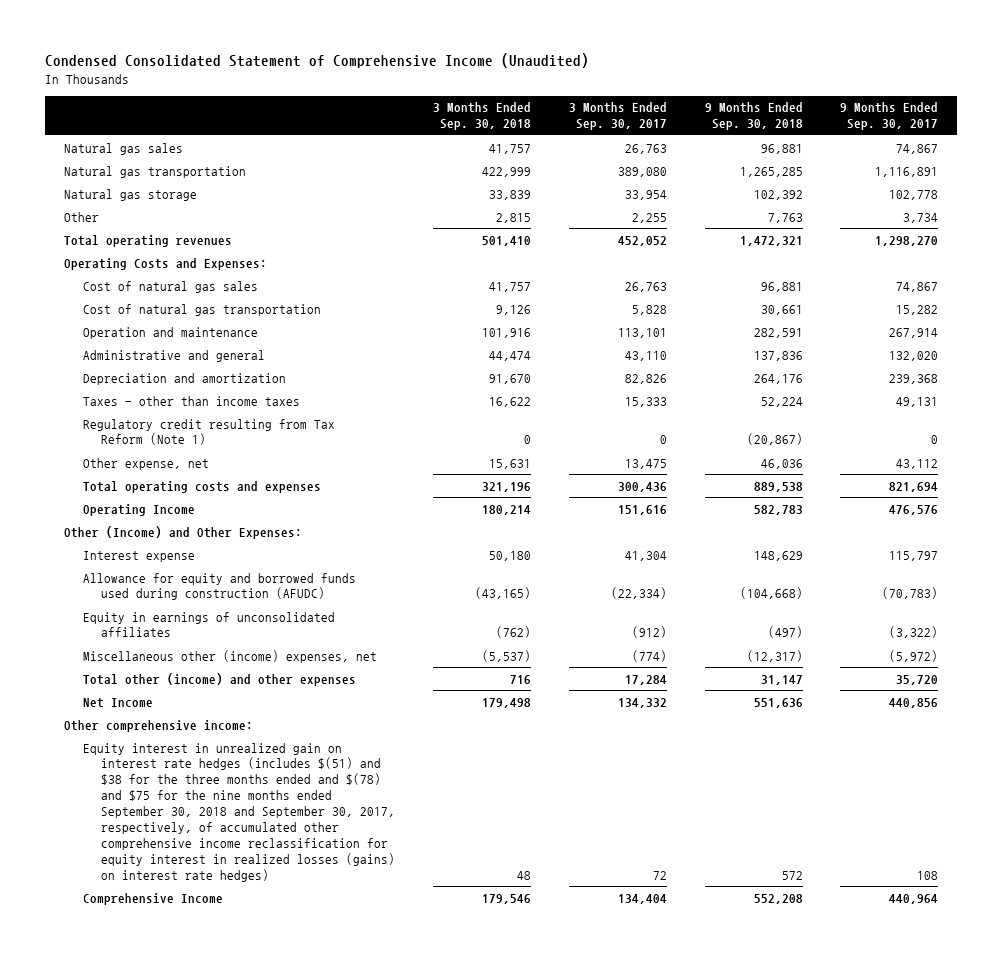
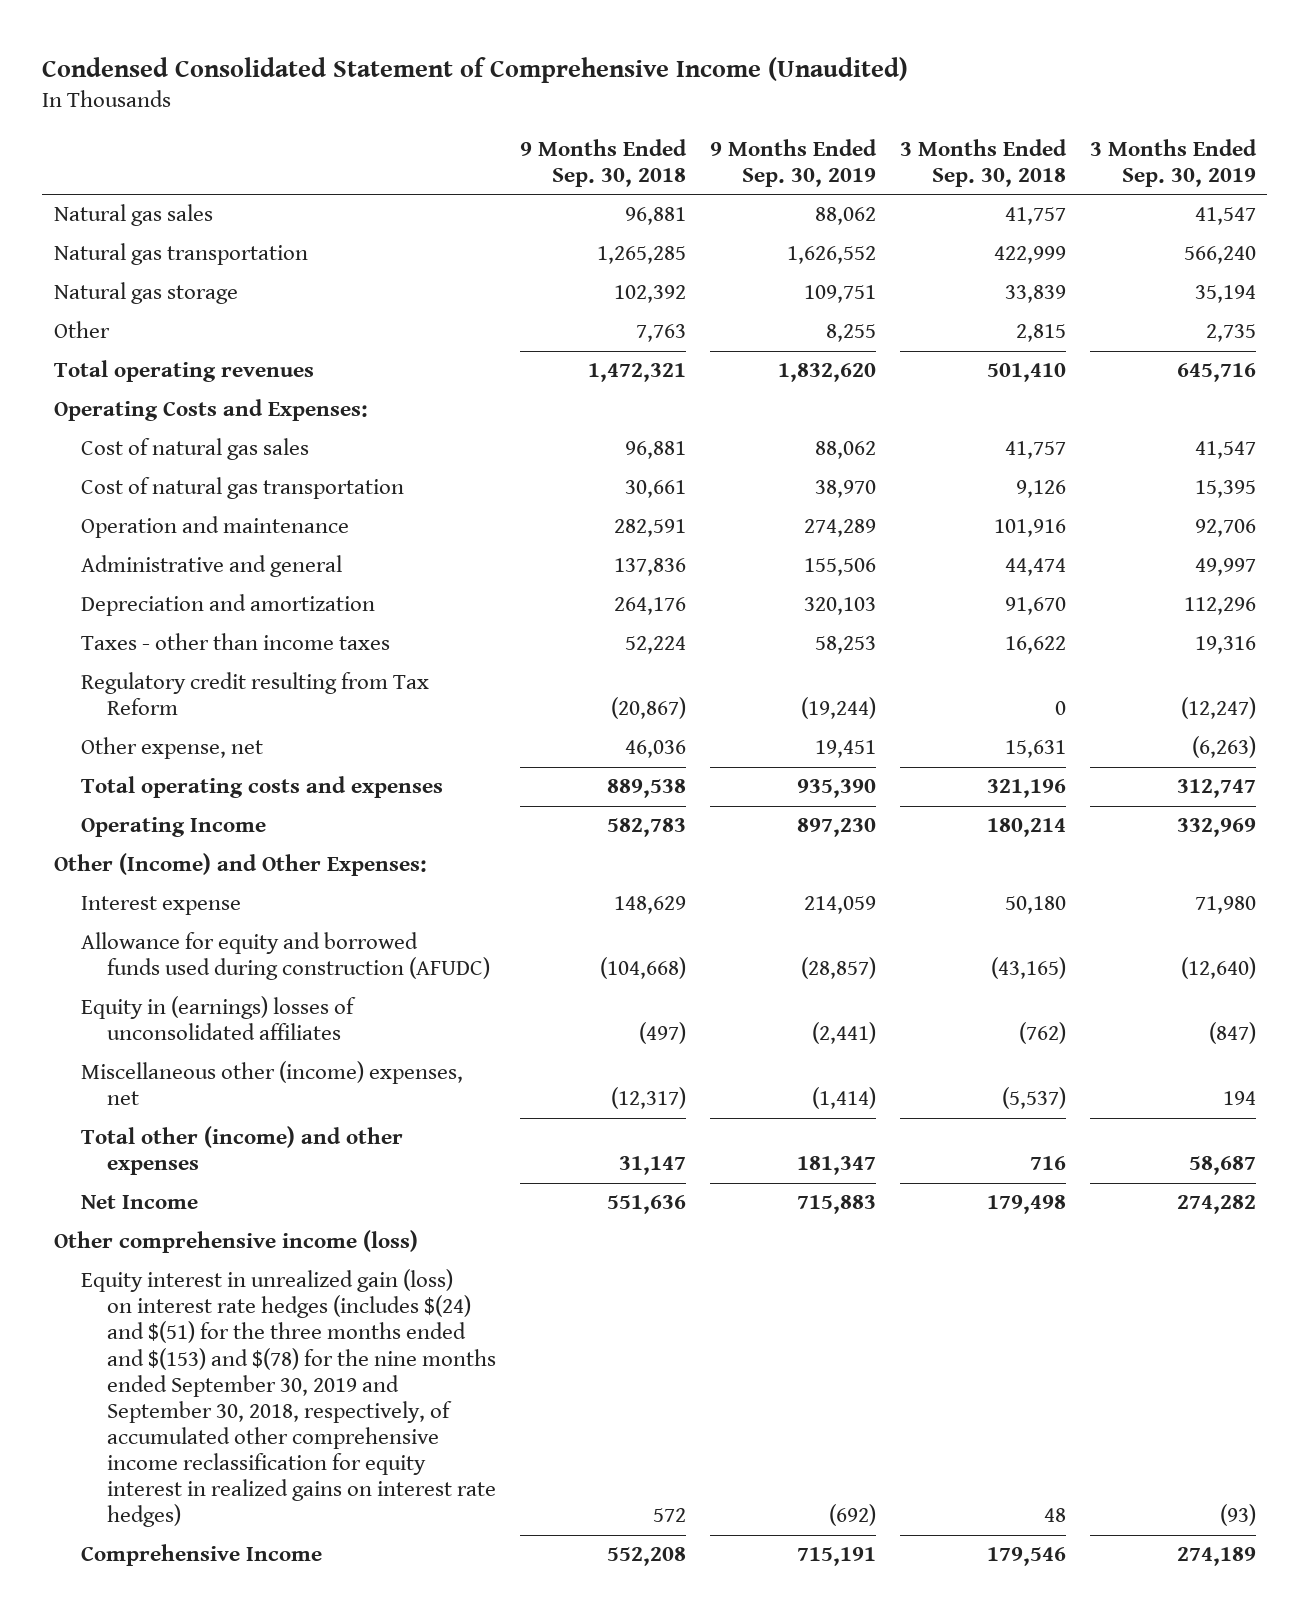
[568,102,667,131] 3 Months Ended Sep. 30, 2017 -> none
[840,102,939,131] 9 Months Ended Sep. 30, 2017 -> none
none -> [709,138,877,187] 9 Months Ended Sep. 30, 2019
none -> [1089,138,1257,187] 3 Months Ended Sep. 30, 2019
[82,418,335,446] Regulatory credit resulting from Tax Reform (Note 1) -> [80,672,429,716] Regulatory credit resulting from Tax Reform
[82,611,335,638] Equity in earnings of unconsolidated affiliates -> [80,996,356,1041] Equity in (earnings) losses of unconsolidated affiliates
[64,719,254,732] Other comprehensive income: -> [54,1230,419,1254] Other comprehensive income (loss)
[82,742,396,883] Equity interest in unrealized gain on interest rate hedges (includes $(51) and $38 for the three months ended and $(78) and $75 for the nine months ended September 30, 2018 and September 30, 2017, respectively, of accumulated other comprehensive income reclassification for equity interest in realized losses (gains) on interest rate hedges) -> [80,1269,497,1528] Equity interest in unrealized gain (loss) on interest rate hedges (includes $(24) and $(51) for the three months ended and $(153) and $(78) for the nine months ended September 30, 2019 and September 30, 2018, respectively, of accumulated other comprehensive income reclassification for equity interest in realized gains on interest rate hedges)

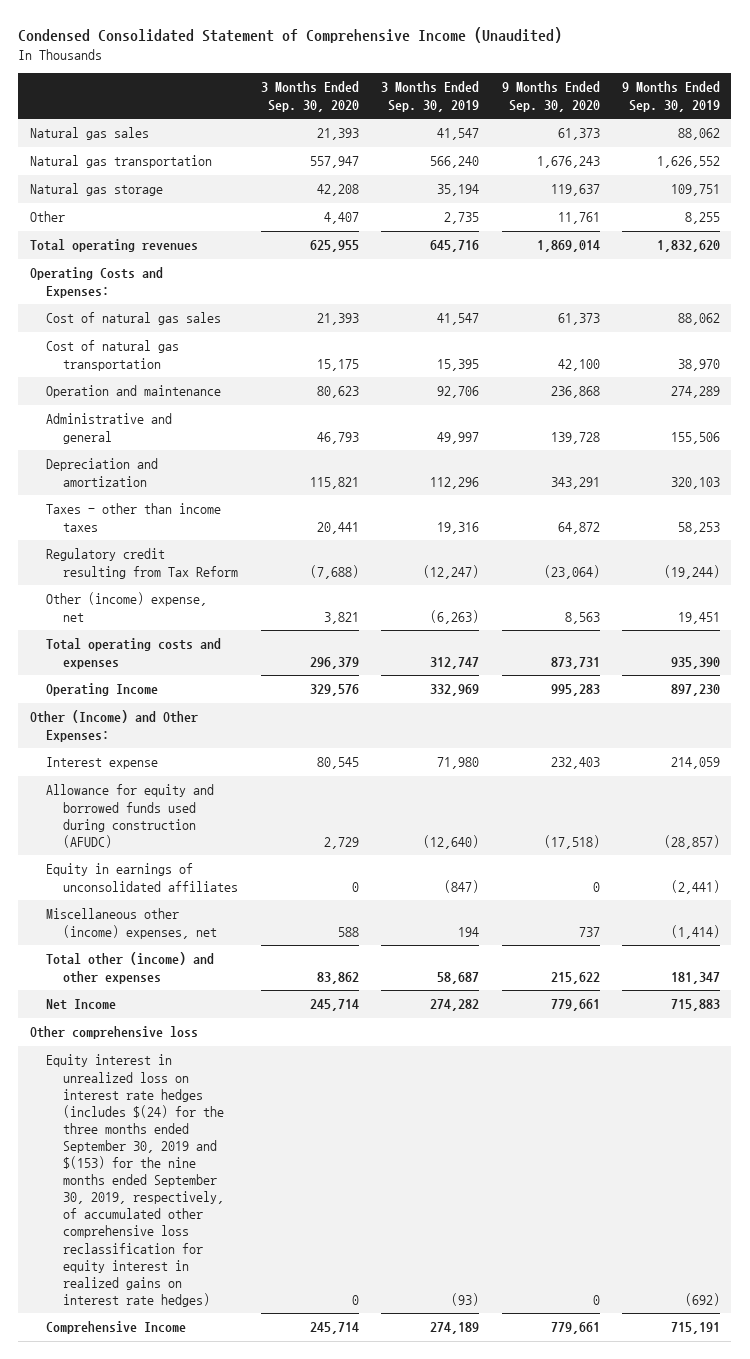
[520,138,688,187] 9 Months Ended Sep. 30, 2018 -> none
[899,138,1067,187] 3 Months Ended Sep. 30, 2018 -> none
none -> [260,81,359,112] 3 Months Ended Sep. 30, 2020
none -> [501,81,600,112] 9 Months Ended Sep. 30, 2020
[80,737,263,760] Other expense, net -> [46,592,208,622] Other (income) expense, net
[80,996,356,1041] Equity in (earnings) losses of unconsolidated affiliates -> [46,863,239,892] Equity in earnings of unconsolidated affiliates
[54,1230,419,1254] Other comprehensive income (loss) -> [29,1026,198,1040] Other comprehensive loss
[80,1269,497,1528] Equity interest in unrealized gain (loss) on interest rate hedges (includes $(24) and $(51) for the three months ended and $(153) and $(78) for the nine months ended September 30, 2019 and September 30, 2018, respectively, of accumulated other comprehensive income reclassification for equity interest in realized gains on interest rate hedges) -> [46,1054,225,1307] Equity interest in unrealized loss on interest rate hedges (includes $(24) for the three months ended September 30, 2019 and $(153) for the nine months ended September 30, 2019, respectively, of accumulated other comprehensive loss reclassification for equity interest in realized gains on interest rate hedges)

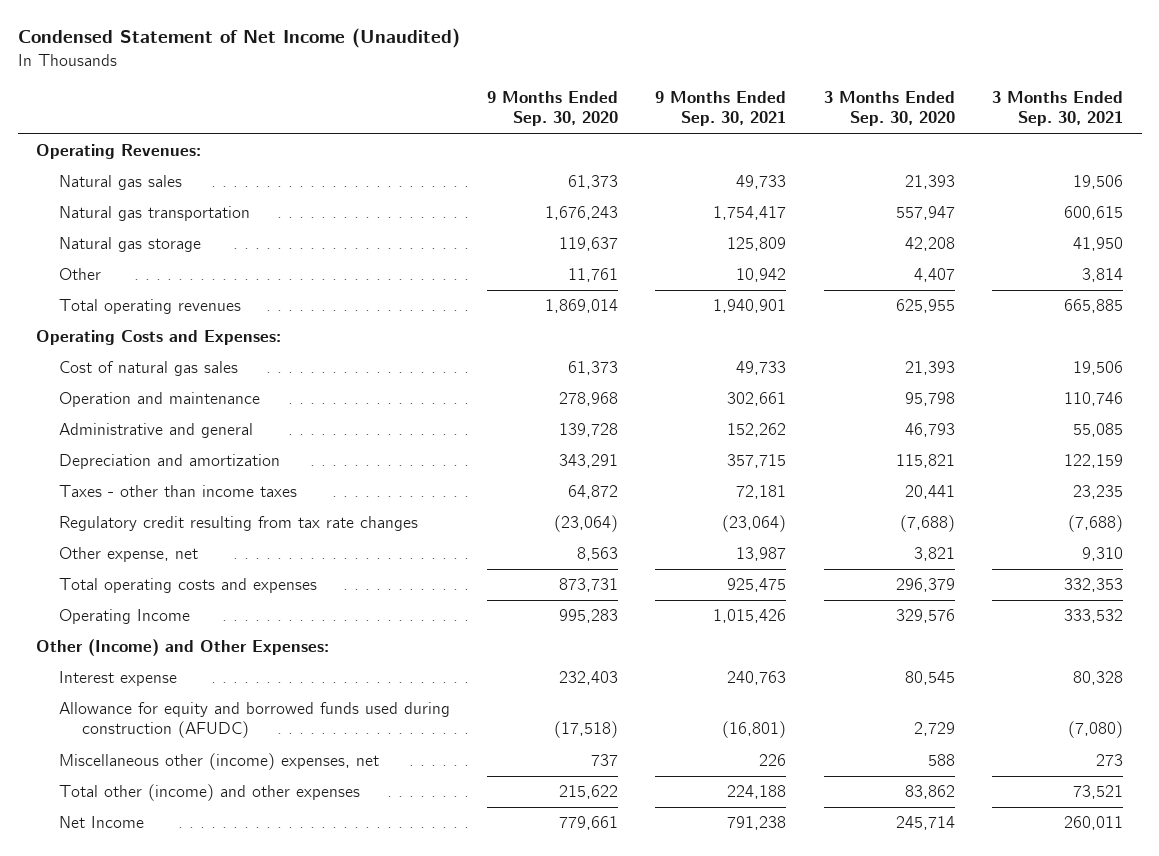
[18,27,563,44] Condensed Consolidated Statement of Comprehensive Income (Unaudited) -> [17,28,460,49] Condensed Statement of Net Income (Unaudited)
[381,81,480,112] 3 Months Ended Sep. 30, 2019 -> none
[622,81,721,112] 9 Months Ended Sep. 30, 2019 -> none
none -> [655,91,787,127] 9 Months Ended Sep. 30, 2021
none -> [991,91,1123,127] 3 Months Ended Sep. 30, 2021
none -> [36,144,202,160] Operating Revenues:
[46,340,180,371] Cost of natural gas transportation -> none
[316,386,359,399] 80,623 -> [904,392,955,407] 95,798
[550,386,600,399] 236,868 -> [559,392,619,407] 278,968
[46,548,239,579] Regulatory credit resulting from Tax Reform -> [59,516,419,532] Regulatory credit resulting from tax rate changes
[46,592,208,622] Other (income) expense, net -> [59,547,199,563] Other expense, net
[46,863,239,892] Equity in earnings of unconsolidated affiliates -> none
[29,1026,198,1040] Other comprehensive loss -> none
[46,1054,225,1307] Equity interest in unrealized loss on interest rate hedges (includes $(24) for the three months ended September 30, 2019 and $(153) for the nine months ended September 30, 2019, respectively, of accumulated other comprehensive loss reclassification for equity interest in realized gains on interest rate hedges) -> none
[46,1321,187,1335] Comprehensive Income -> none

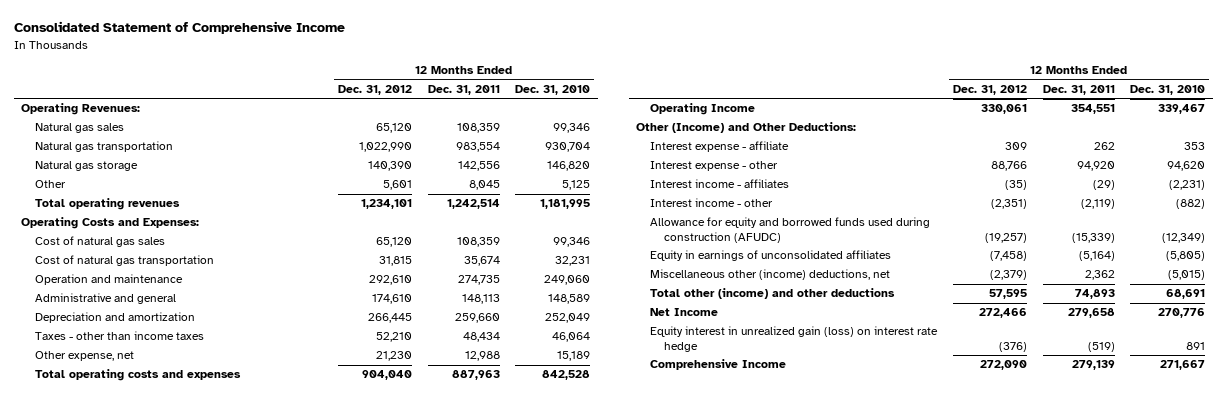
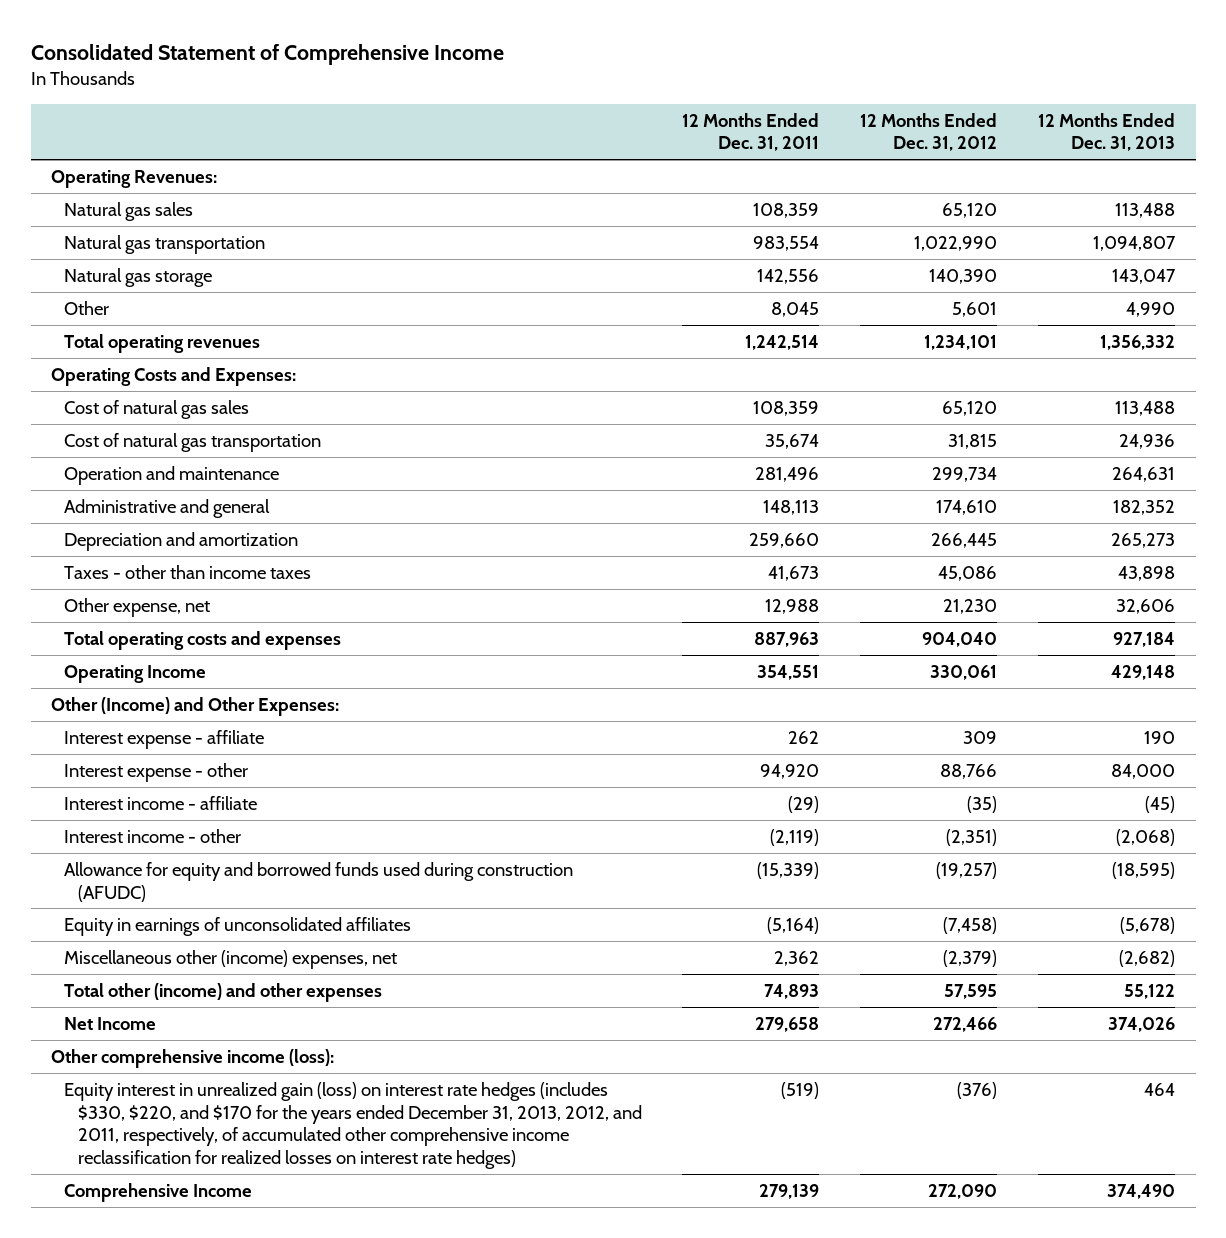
[515,84,591,95] Dec. 31, 2010 -> none
none -> [1038,112,1176,152] 12 Months Ended Dec. 31, 2013
[368,275,412,286] 292,610 -> [932,466,998,482] 299,734
[457,275,500,286] 274,735 -> [755,466,820,482] 281,496
[375,332,412,343] 52,210 -> [938,565,998,581] 45,086
[462,332,500,343] 48,434 -> [768,565,820,581] 41,673
[636,122,857,134] Other (Income) and Other Deductions: -> [51,696,340,716] Other (Income) and Other Expenses:
[650,179,790,189] Interest income - affiliates -> [64,795,258,810] Interest income - affiliate
[650,269,891,281] Miscellaneous other (income) deductions, net -> [64,949,398,969] Miscellaneous other (income) expenses, net
[650,288,896,300] Total other (income) and other deductions -> [64,982,383,1002] Total other (income) and other expenses
none -> [51,1048,335,1068] Other comprehensive income (loss):
[650,326,939,353] Equity interest in unrealized gain (loss) on interest rate hedge -> [64,1081,642,1169] Equity interest in unrealized gain (loss) on interest rate hedges (includes $330, $220, and $170 for the years ended December 31, 2013, 2012, and 2011, respectively, of accumulated other comprehensive income reclassification for realized losses on interest rate hedges)

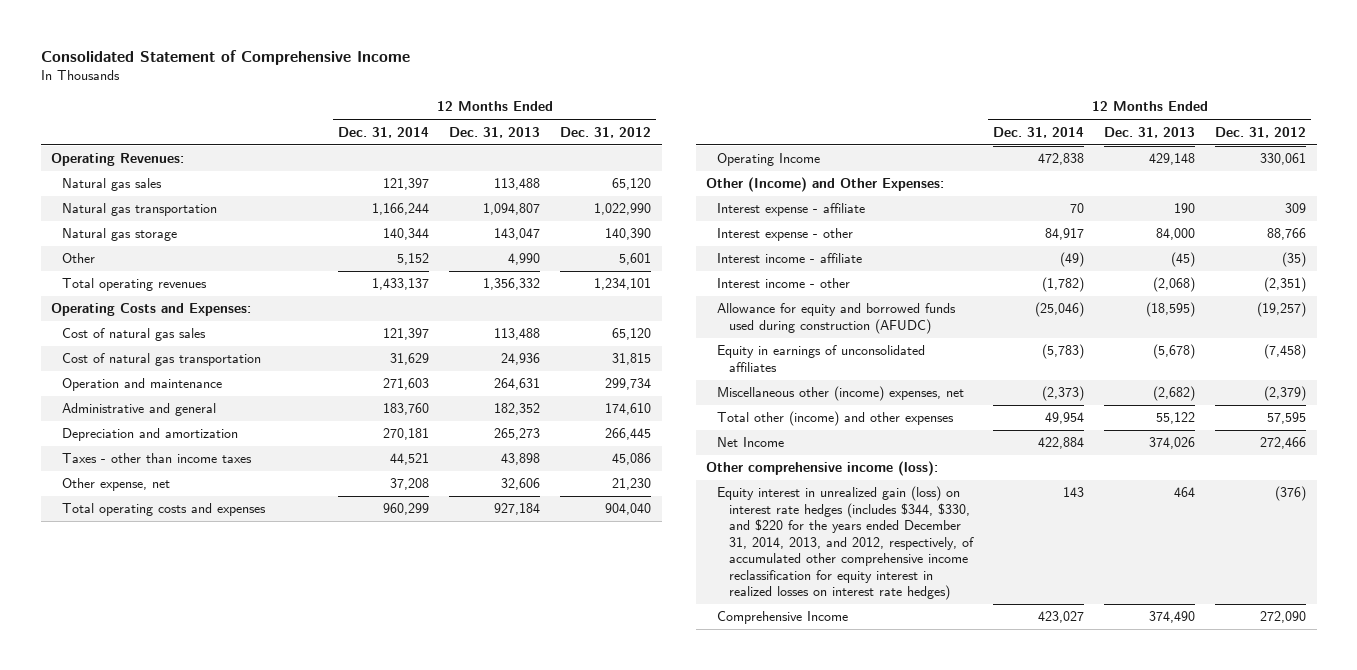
[682,112,820,152] 12 Months Ended Dec. 31, 2011 -> none
none -> [337,126,429,138] Dec. 31, 2014
[64,1081,642,1169] Equity interest in unrealized gain (loss) on interest rate hedges (includes $330, $220, and $170 for the years ended December 31, 2013, 2012, and 2011, respectively, of accumulated other comprehensive income reclassification for realized losses on interest rate hedges) -> [717,486,974,601] Equity interest in unrealized gain (loss) on interest rate hedges (includes $344, $330, and $220 for the years ended December 31, 2014, 2013, and 2012, respectively, of accumulated other comprehensive income reclassification for equity interest in realized losses on interest rate hedges)

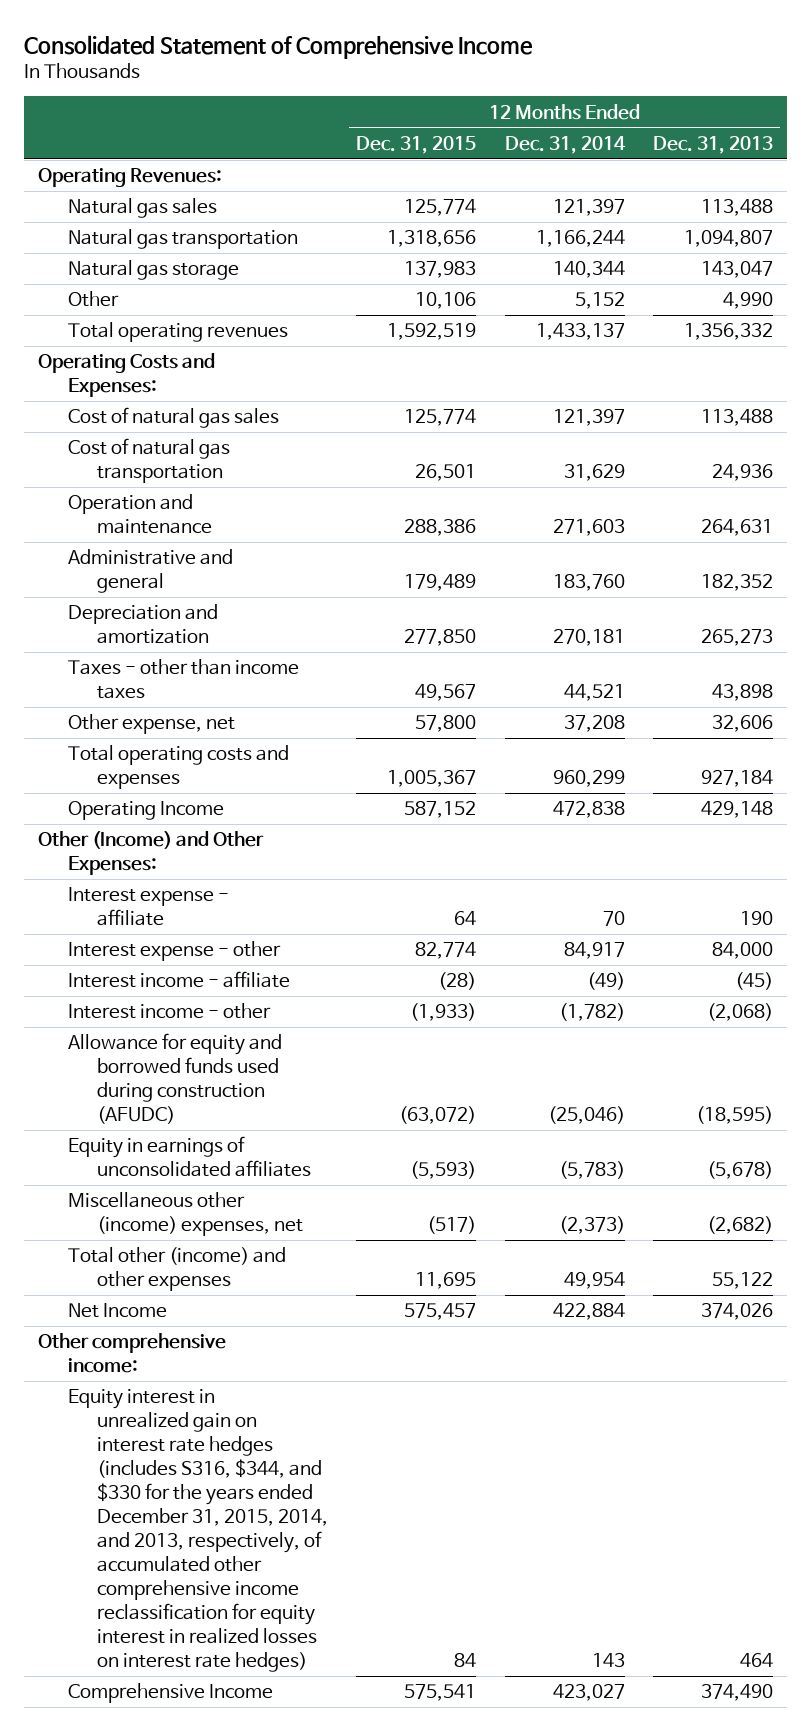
[560,126,652,138] Dec. 31, 2012 -> none
none -> [356,135,477,154] Dec. 31, 2015
[705,461,938,477] Other comprehensive income (loss): -> [38,1333,227,1374] Other comprehensive income:
[717,486,974,601] Equity interest in unrealized gain (loss) on interest rate hedges (includes $344, $330, and $220 for the years ended December 31, 2014, 2013, and 2012, respectively, of accumulated other comprehensive income reclassification for equity interest in realized losses on interest rate hedges) -> [67,1389,328,1672] Equity interest in unrealized gain on interest rate hedges (includes S316, $344, and $330 for the years ended December 31, 2015, 2014, and 2013, respectively, of accumulated other comprehensive income reclassification for equity interest in realized losses on interest rate hedges)

